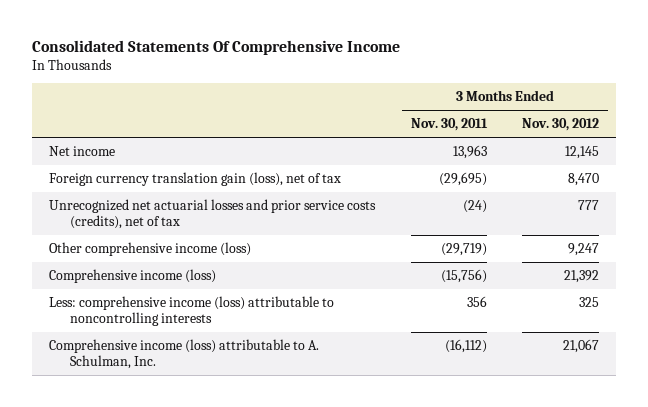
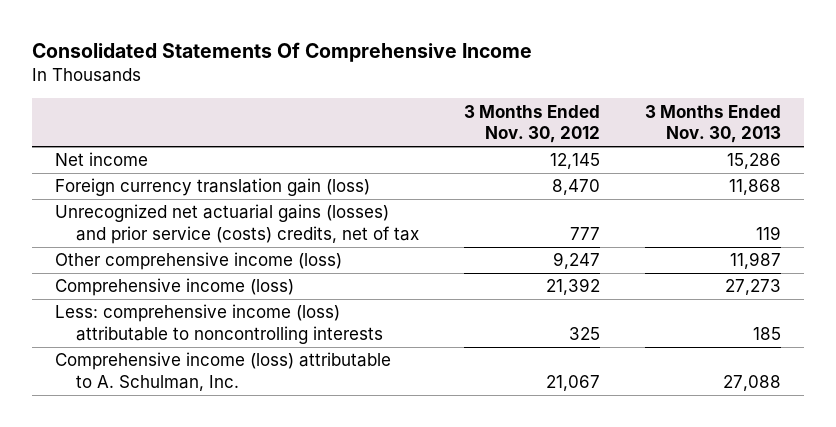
[410,118,488,132] Nov. 30, 2011 -> none
none -> [645,104,782,144] 3 Months Ended Nov. 30, 2013
[49,171,342,186] Foreign currency translation gain (loss), net of tax -> [54,178,370,197] Foreign currency translation gain (loss)
[49,198,377,230] Unrecognized net actuarial losses and prior service costs (credits), net of tax -> [54,204,419,244] Unrecognized net actuarial gains (losses) and prior service (costs) credits, net of tax

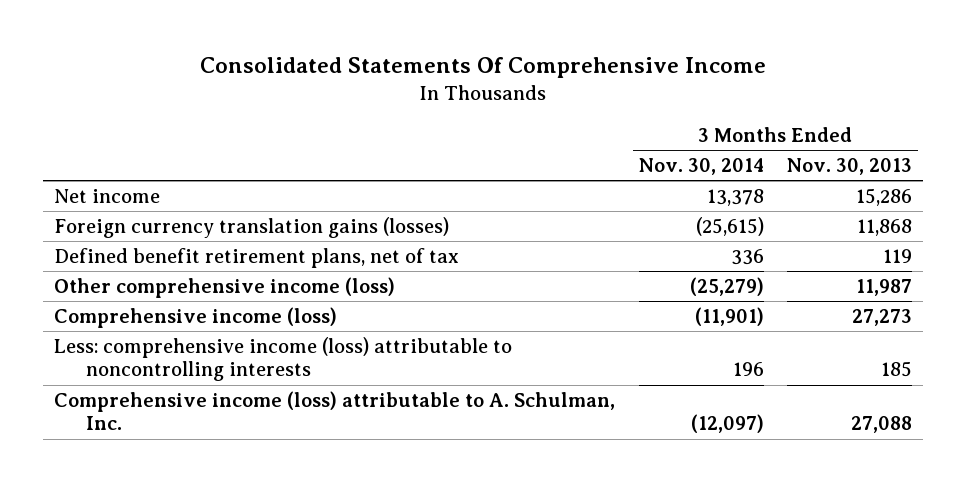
[464,104,601,144] 3 Months Ended Nov. 30, 2012 -> none
none -> [638,157,764,175] Nov. 30, 2014
[54,178,370,197] Foreign currency translation gain (loss) -> [54,216,450,238] Foreign currency translation gains (losses)
[54,204,419,244] Unrecognized net actuarial gains (losses) and prior service (costs) credits, net of tax -> [54,247,460,268] Defined benefit retirement plans, net of tax

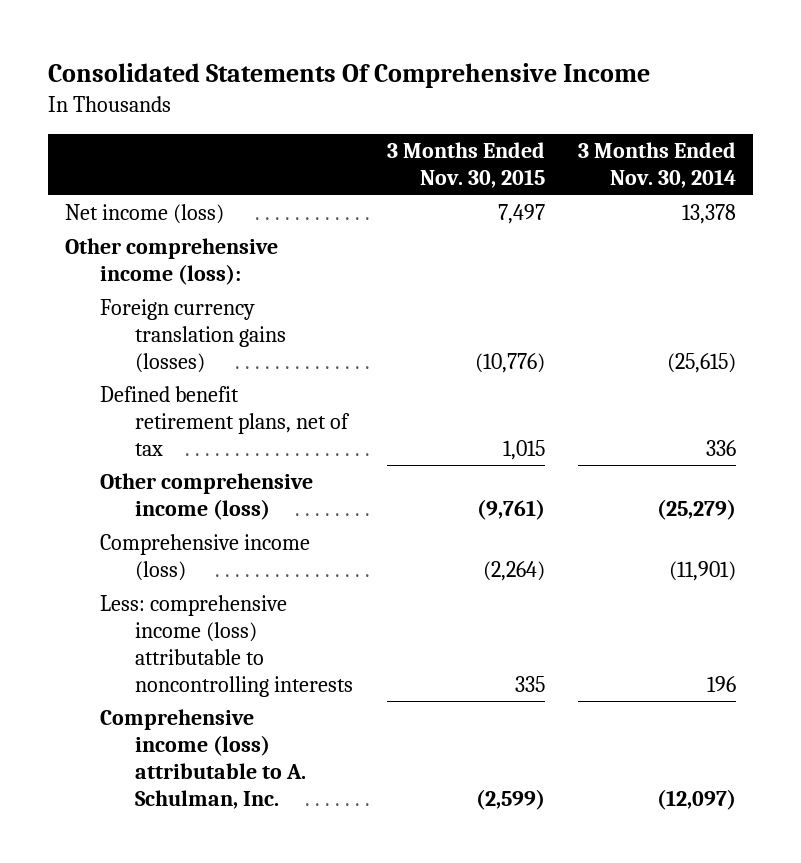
[786,157,912,175] Nov. 30, 2013 -> none
none -> [386,142,545,189] 3 Months Ended Nov. 30, 2015
[54,188,161,203] Net income -> [64,204,224,225] Net income (loss)
none -> [64,238,278,286] Other comprehensive income (loss):

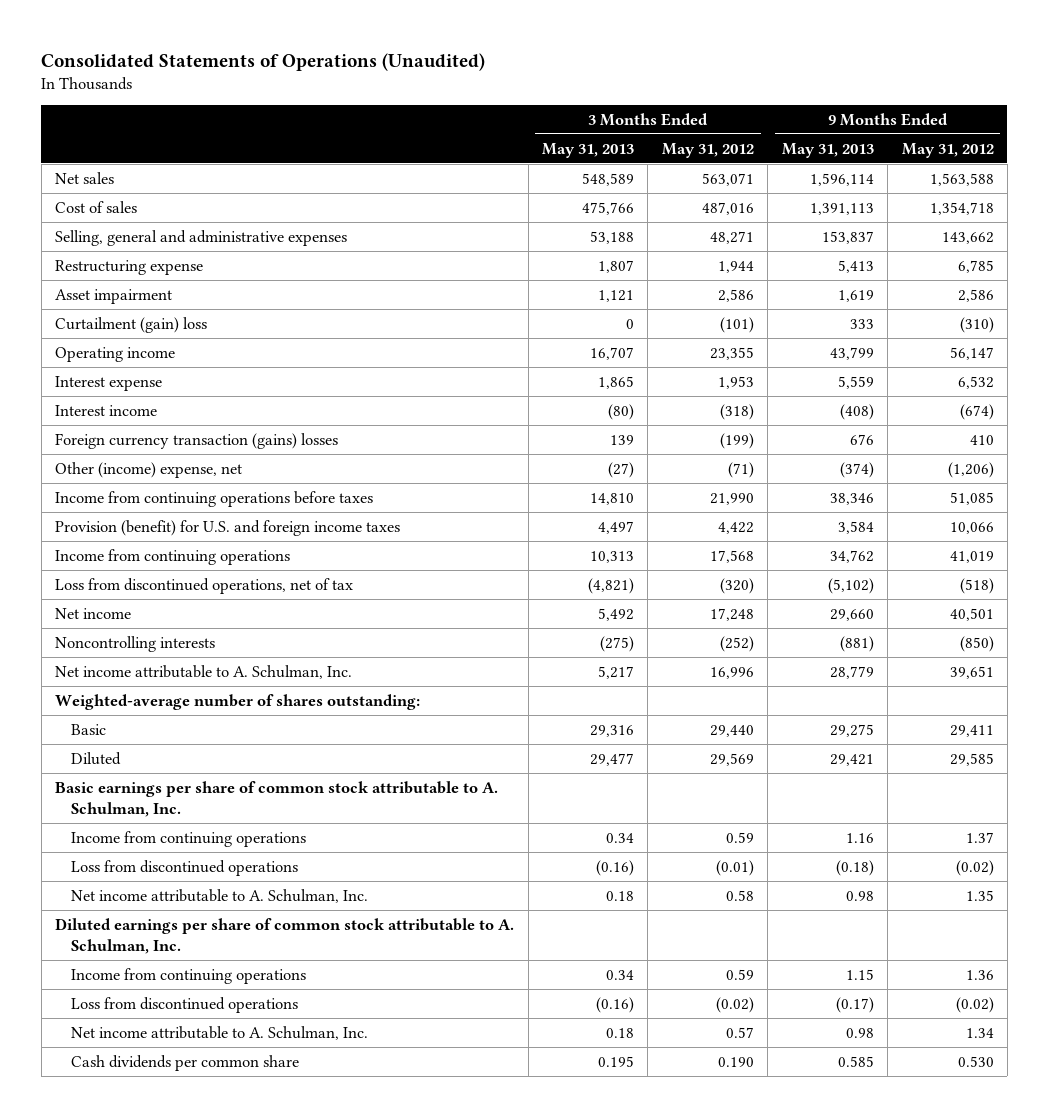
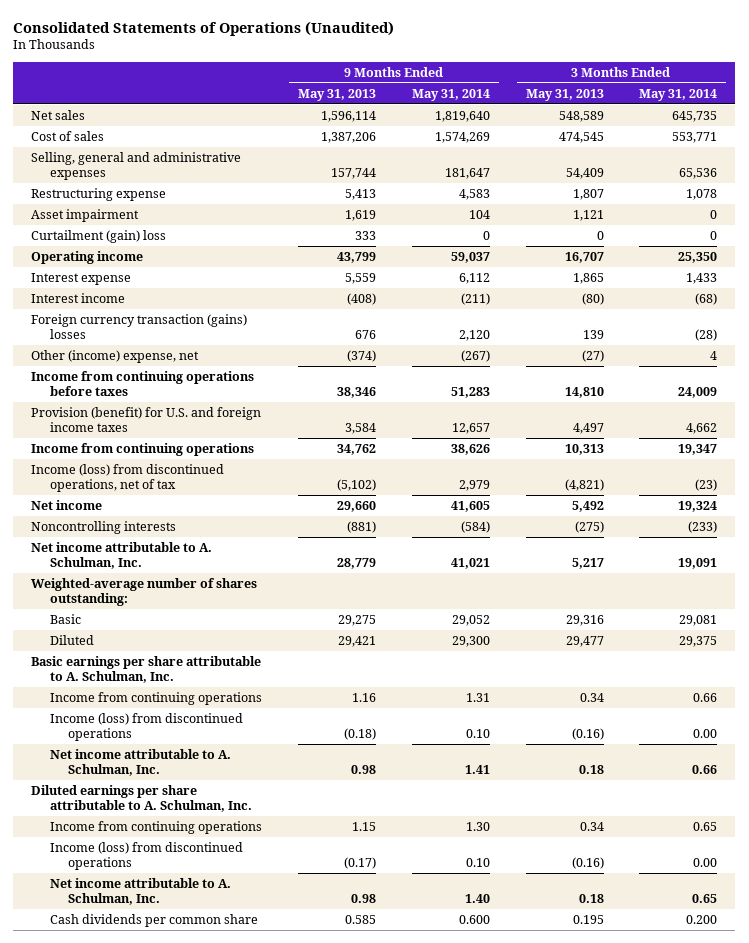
[661,142,754,158] May 31, 2012 -> none
[901,142,994,158] May 31, 2012 -> none
none -> [411,88,490,101] May 31, 2014
none -> [639,88,718,101] May 31, 2014
[581,201,634,215] 475,766 -> [558,131,604,143] 474,545
[809,202,874,215] 1,391,113 -> [320,131,376,143] 1,387,206
[589,230,634,244] 53,188 -> [565,167,604,179] 54,409
[821,230,874,244] 153,837 -> [330,167,376,179] 157,744
[55,577,354,594] Loss from discontinued operations, net of tax -> [31,463,225,492] Income (loss) from discontinued operations, net of tax
[55,780,499,817] Basic earnings per share of common stock attributable to A. Schulman, Inc. -> [31,655,262,683] Basic earnings per share attributable to A. Schulman, Inc.
[71,859,299,876] Loss from discontinued operations -> [49,712,243,741] Income (loss) from discontinued operations
[55,917,515,954] Diluted earnings per share of common stock attributable to A. Schulman, Inc. -> [31,784,252,812] Diluted earnings per share attributable to A. Schulman, Inc.
[71,996,299,1013] Loss from discontinued operations -> [49,841,243,870] Income (loss) from discontinued operations

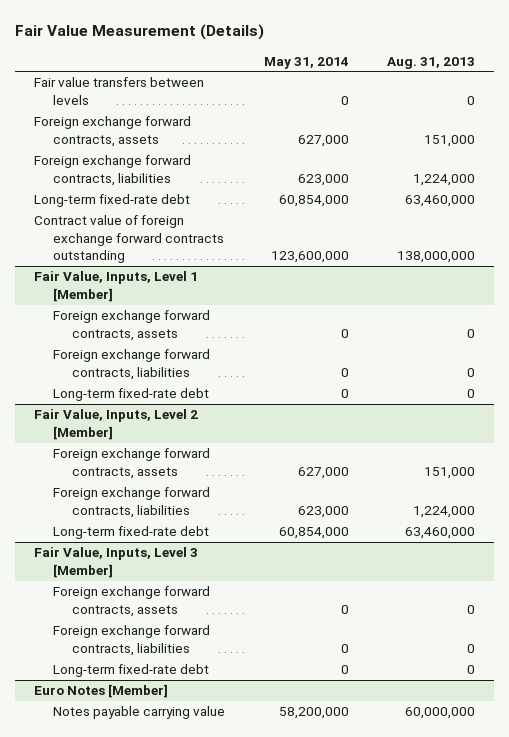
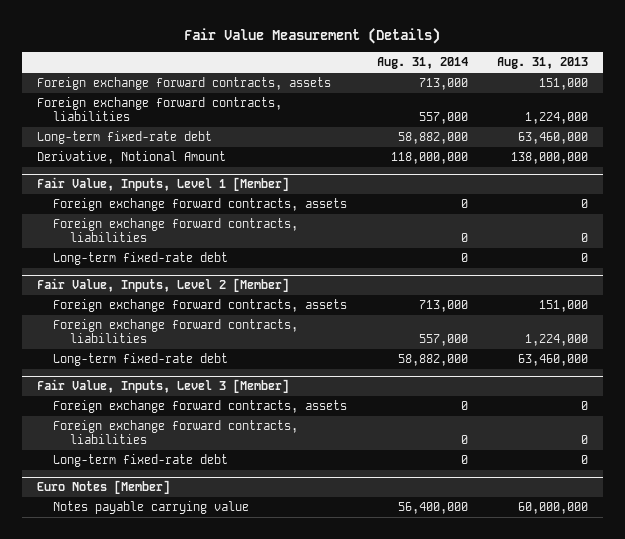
[263,56,349,69] May 31, 2014 -> none
none -> [376,57,468,70] Aug. 31, 2014
[34,77,205,105] Fair value transfers between levels -> none
[34,215,225,264] Contract value of foreign exchange forward contracts outstanding -> [36,151,226,165] Derivative, Notional Amount

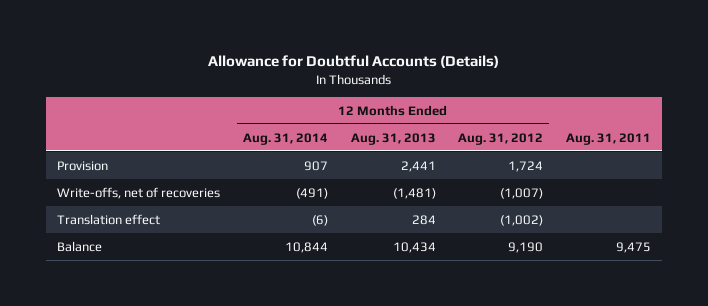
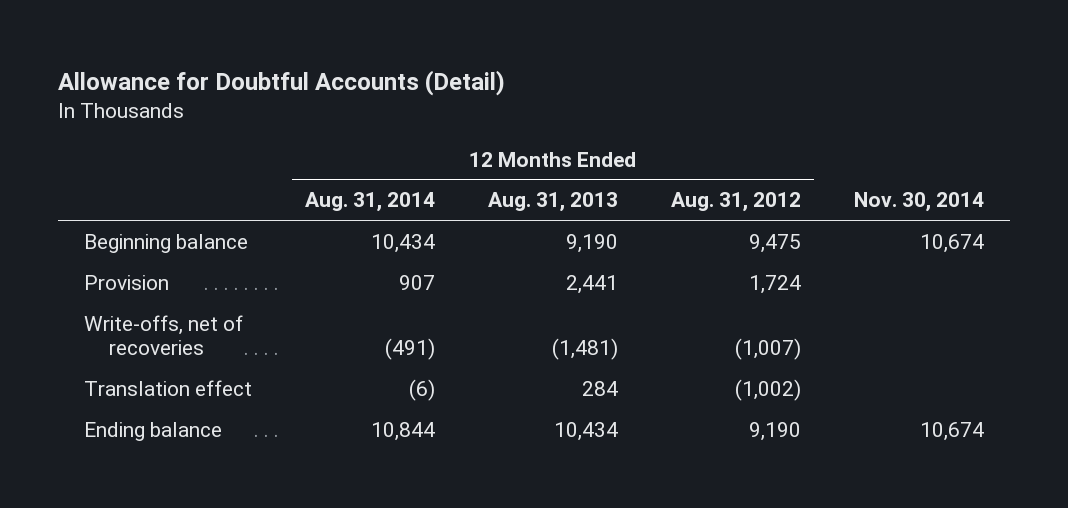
[208,55,500,69] Allowance for Doubtful Accounts (Details) -> [57,70,505,97] Allowance for Doubtful Accounts (Detail)
[566,132,652,145] Aug. 31, 2011 -> none
none -> [854,192,985,213] Nov. 30, 2014
none -> [84,233,249,253] Beginning balance
[57,240,103,252] Balance -> [84,421,223,441] Ending balance

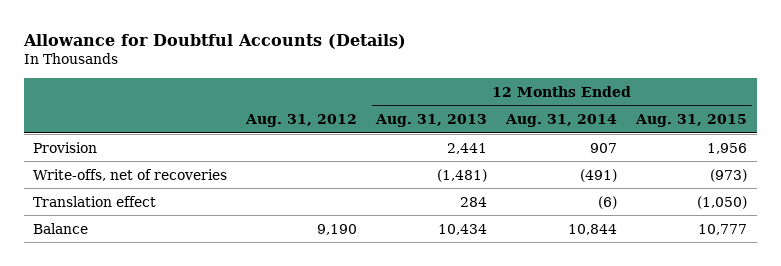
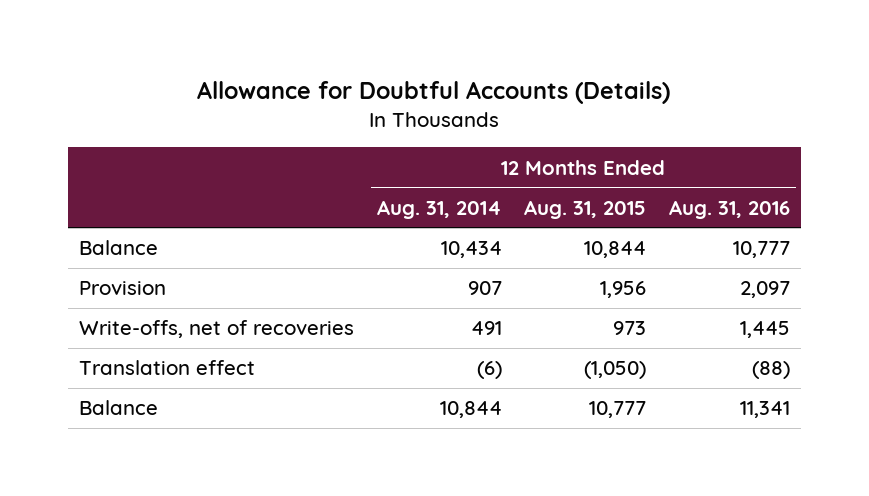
[245,114,358,128] Aug. 31, 2012 -> none
[375,114,488,128] Aug. 31, 2013 -> none
none -> [668,199,790,219] Aug. 31, 2016
none -> [79,240,159,256] Balance
[580,168,618,182] (491) -> [470,321,502,336] 491
[710,168,748,182] (973) -> [613,321,647,336] 973

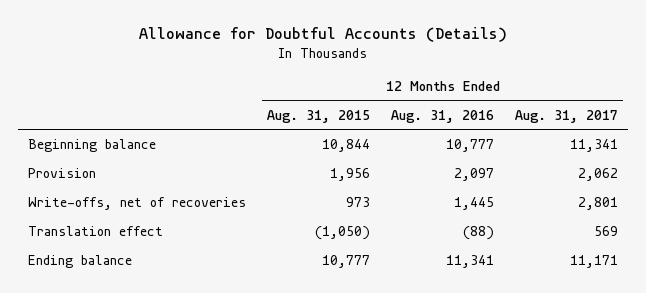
[376,199,502,219] Aug. 31, 2014 -> none
none -> [514,109,618,123] Aug. 31, 2017
[79,240,159,256] Balance -> [28,139,157,153] Beginning balance
[79,400,159,416] Balance -> [28,255,133,269] Ending balance

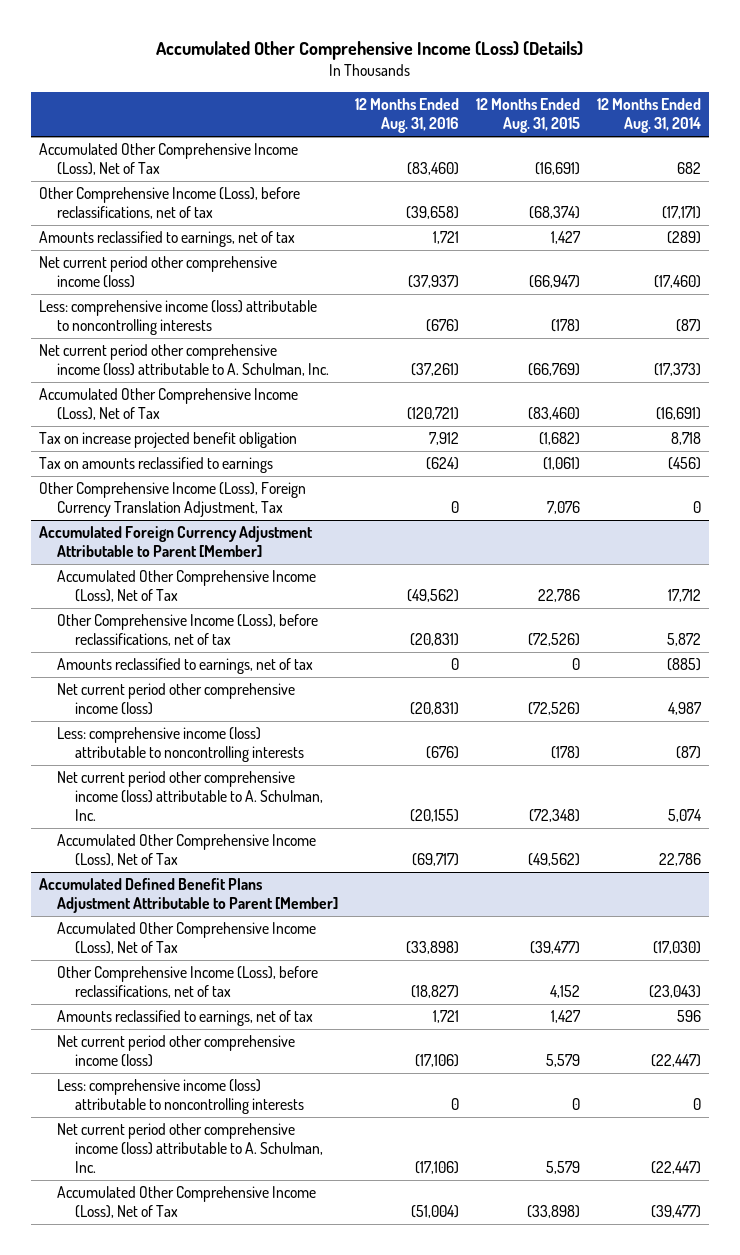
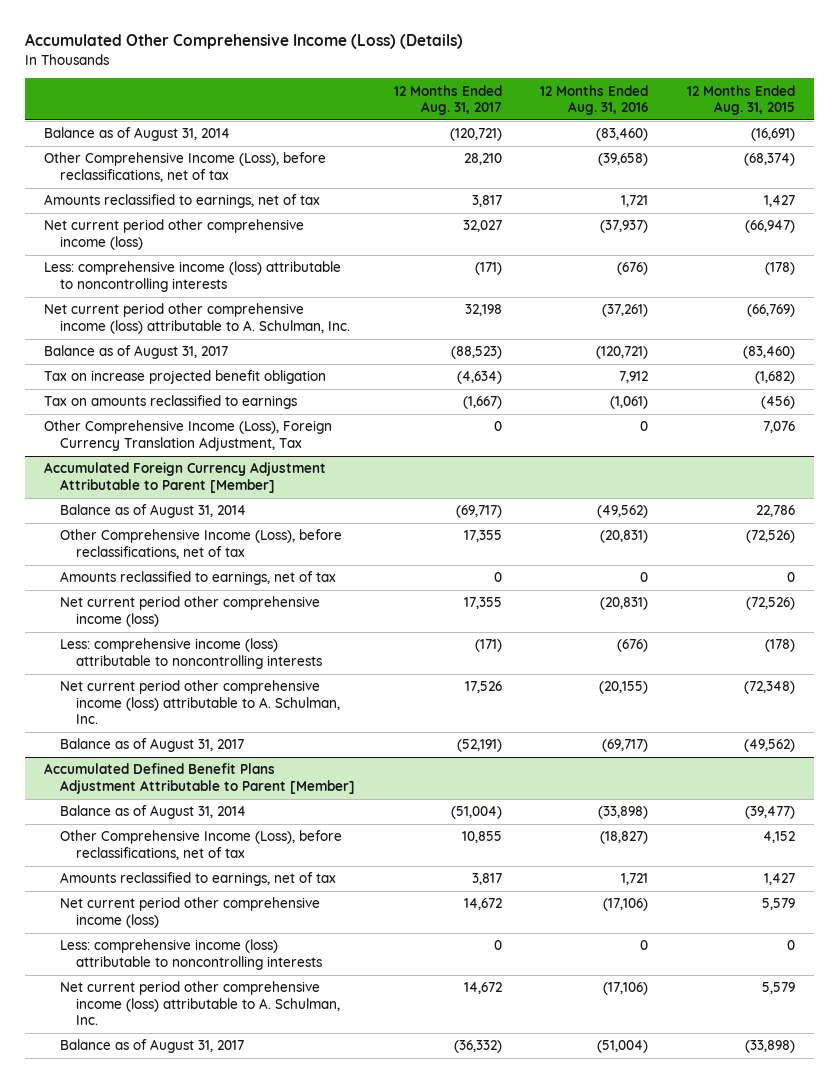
[596,98,701,134] 12 Months Ended Aug. 31, 2014 -> none
none -> [393,84,502,115] 12 Months Ended Aug. 31, 2017
[39,143,299,176] Accumulated Other Comprehensive Income (Loss), Net of Tax -> [44,127,231,142] Balance as of August 31, 2014
[39,388,299,421] Accumulated Other Comprehensive Income (Loss), Net of Tax -> [44,345,229,360] Balance as of August 31, 2017
[426,457,460,471] (624) -> [610,396,649,410] (1,061)
[542,457,580,471] (1,061) -> [760,396,795,410] (456)
[57,570,317,603] Accumulated Other Comprehensive Income (Loss), Net of Tax -> [60,504,247,519] Balance as of August 31, 2014
[57,834,317,867] Accumulated Other Comprehensive Income (Loss), Net of Tax -> [60,738,245,753] Balance as of August 31, 2017
[57,922,317,955] Accumulated Other Comprehensive Income (Loss), Net of Tax -> [60,805,247,820] Balance as of August 31, 2014
[57,1186,317,1219] Accumulated Other Comprehensive Income (Loss), Net of Tax -> [60,1039,245,1054] Balance as of August 31, 2017

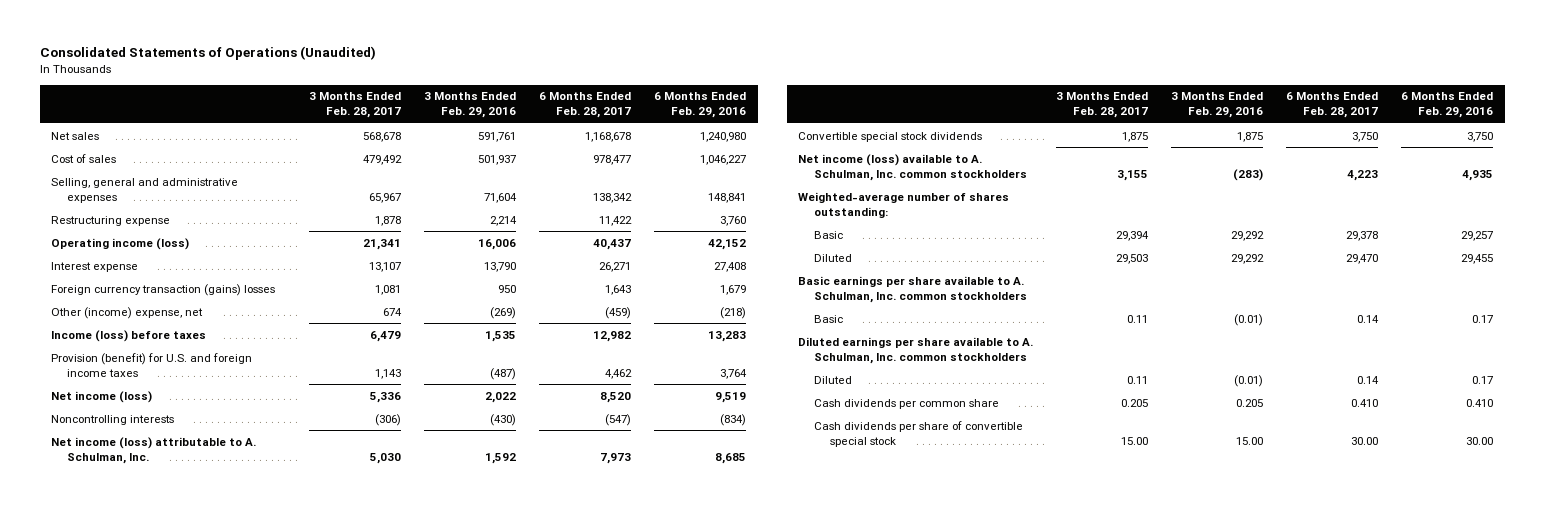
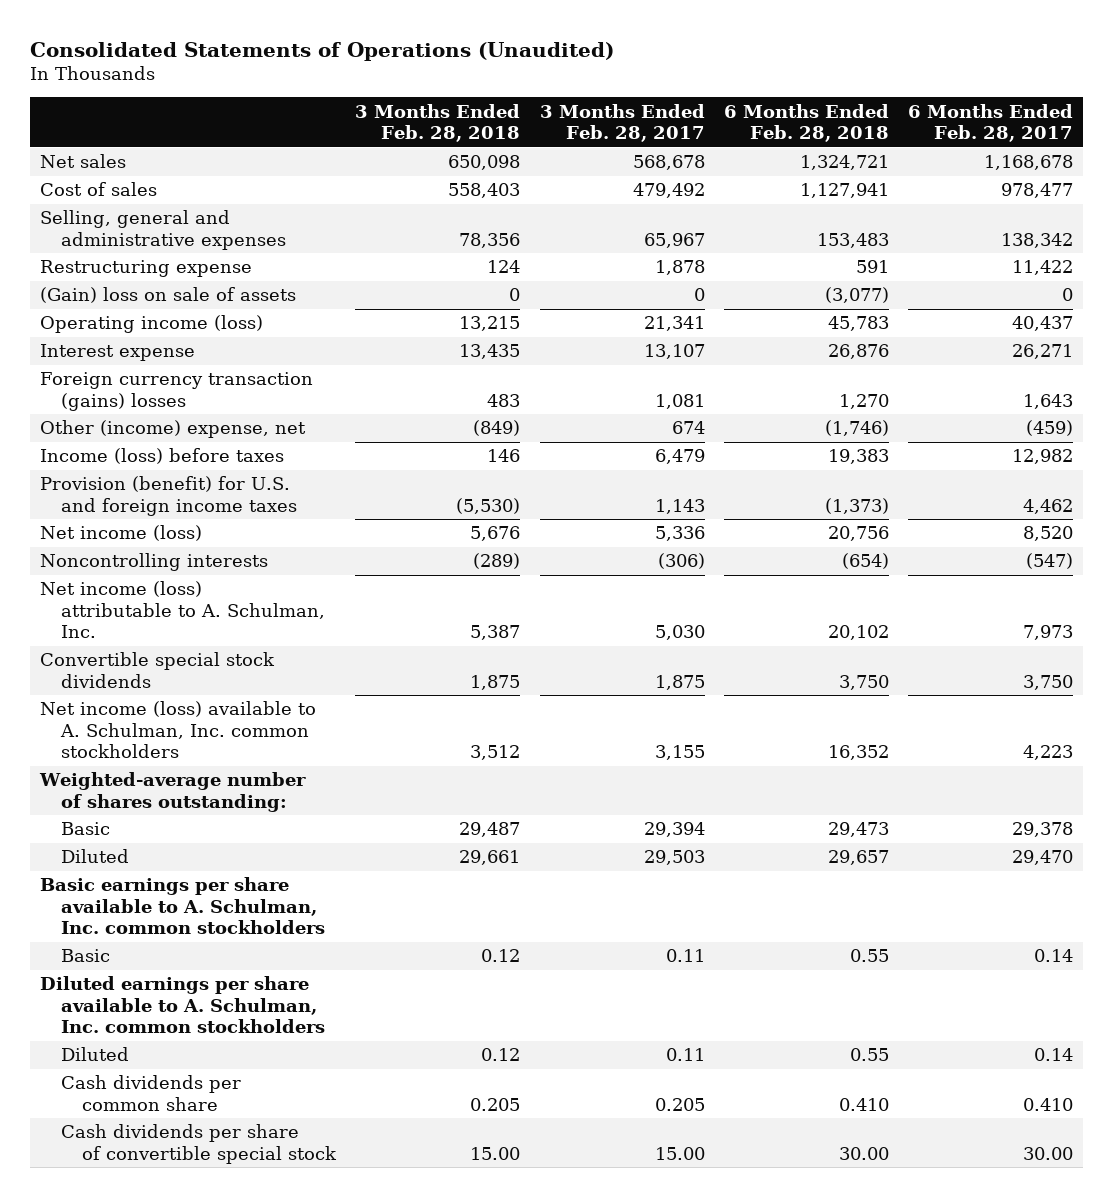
[424,92,517,119] 3 Months Ended Feb. 29, 2016 -> none
[654,92,747,119] 6 Months Ended Feb. 29, 2016 -> none
none -> [355,103,521,142] 3 Months Ended Feb. 28, 2018
none -> [724,103,890,142] 6 Months Ended Feb. 28, 2018
none -> [39,287,296,304] (Gain) loss on sale of assets

